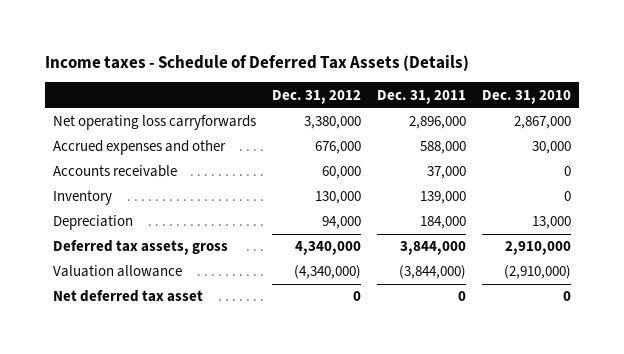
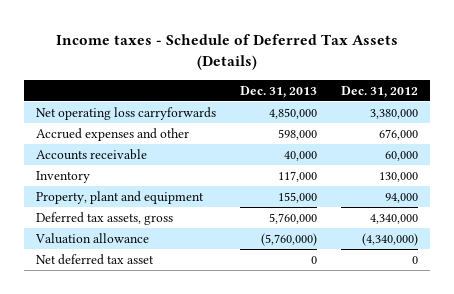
[376,89,466,104] Dec. 31, 2011 -> none
[481,89,571,104] Dec. 31, 2010 -> none
none -> [239,85,317,98] Dec. 31, 2013
[52,215,133,231] Depreciation -> [36,190,205,204] Property, plant and equipment

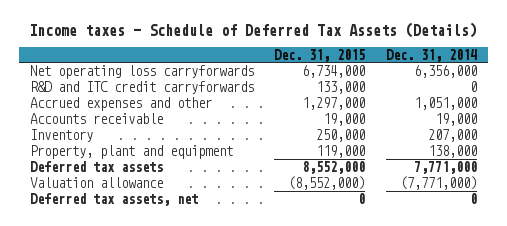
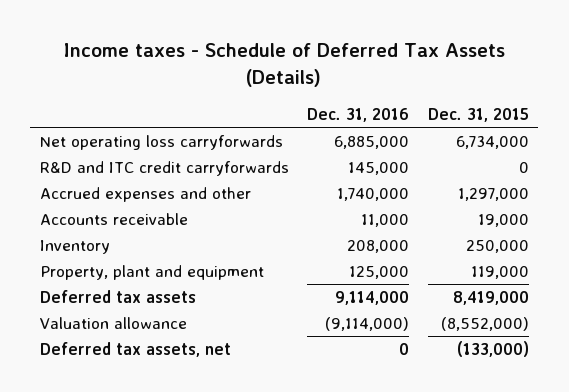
[386,48,478,62] Dec. 31, 2014 -> none
none -> [307,108,410,123] Dec. 31, 2016
[316,80,366,94] 133,000 -> [519,161,530,173] 0
[302,160,366,174] 8,552,000 -> [453,290,530,305] 8,419,000
[358,192,366,204] 0 -> [457,340,530,357] (133,000)

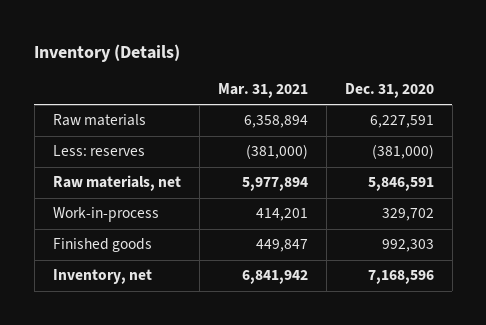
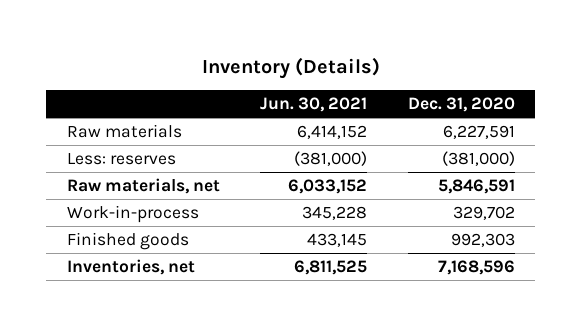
[217,83,308,99] Mar. 31, 2021 -> none
none -> [260,97,368,113] Jun. 30, 2021
[52,269,152,285] Inventory, net -> [66,258,195,275] Inventories, net

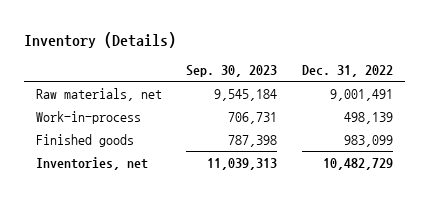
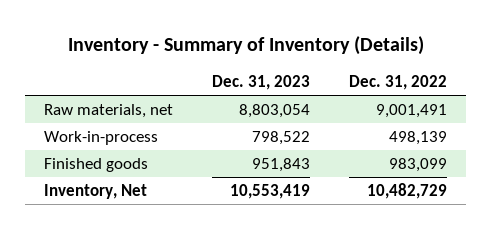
[23,31,176,48] Inventory (Details) -> [67,36,424,56] Inventory - Summary of Inventory (Details)
[186,64,278,77] Sep. 30, 2023 -> none
none -> [212,75,311,91] Dec. 31, 2023
[36,156,149,170] Inventories, net -> [44,184,148,200] Inventory, Net

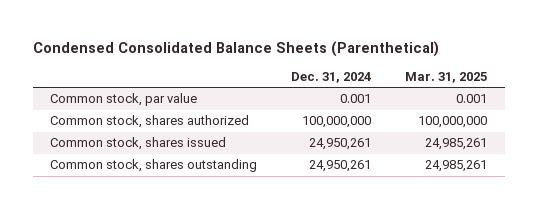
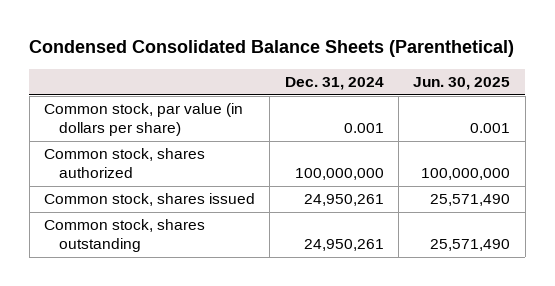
[405,71,488,83] Mar. 31, 2025 -> none
none -> [413,77,511,91] Jun. 30, 2025
[49,93,197,107] Common stock, par value -> [44,103,244,137] Common stock, par value (in dollars per share)

